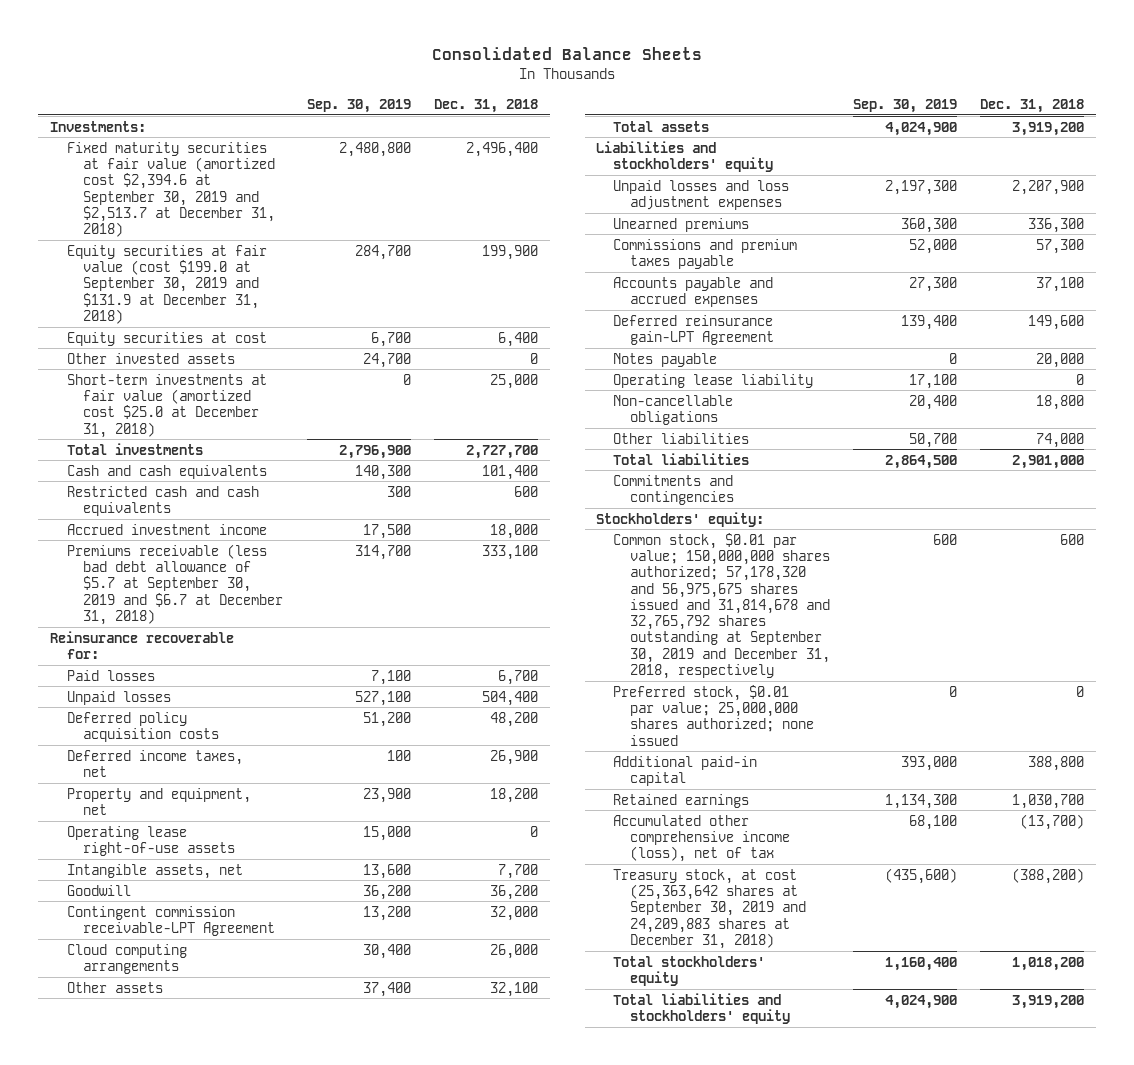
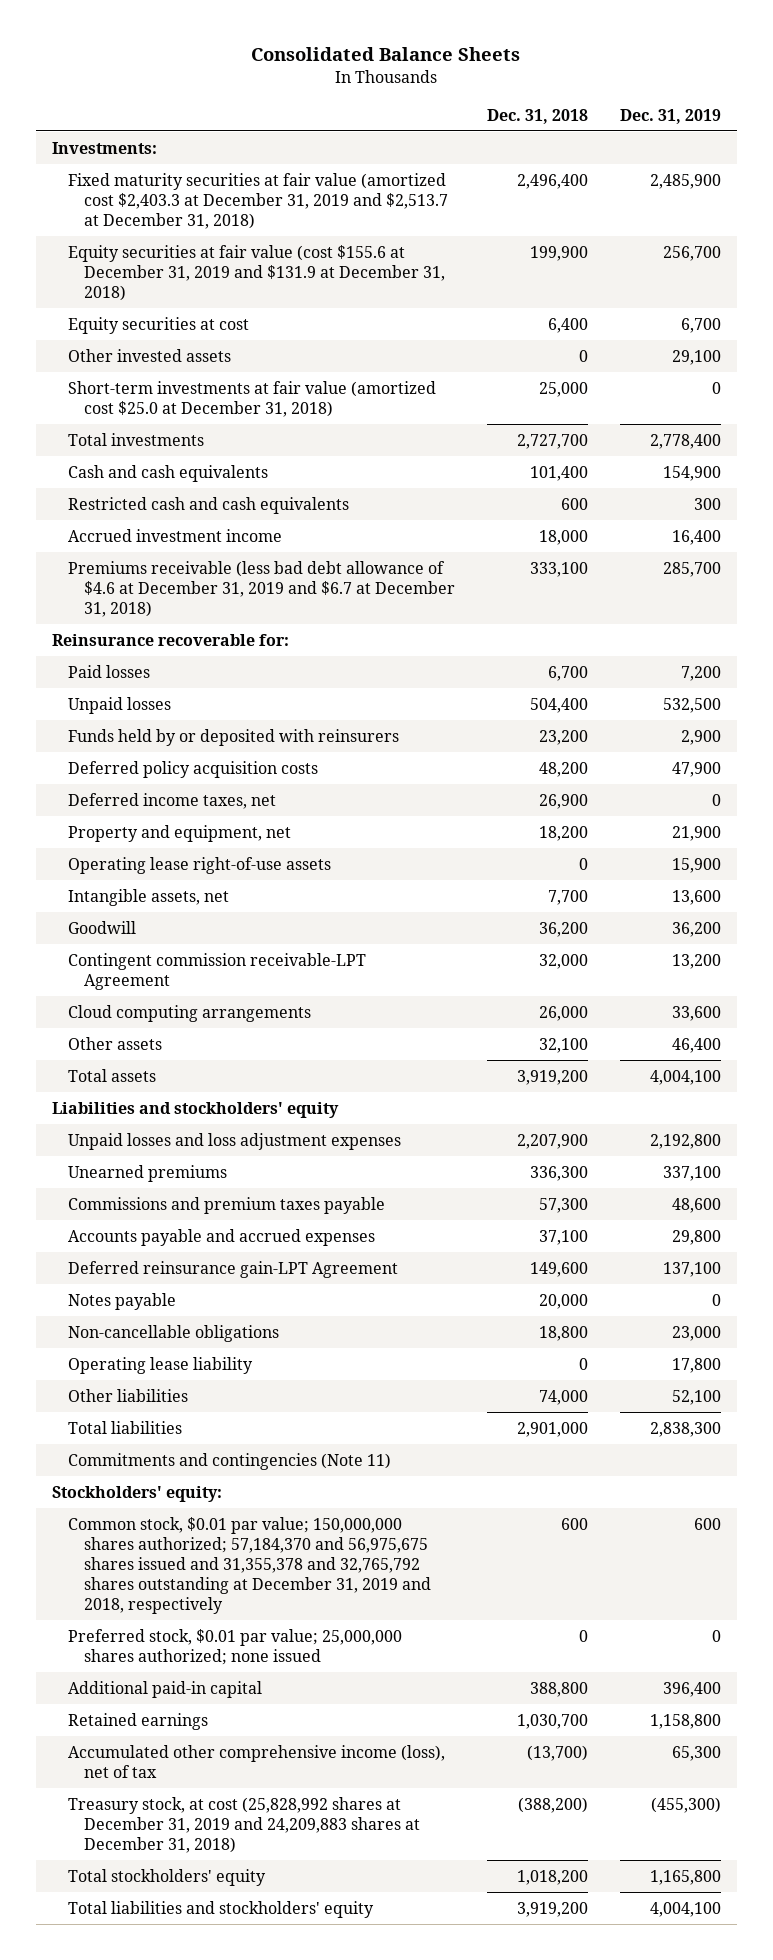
[306,98,411,113] Sep. 30, 2019 -> none
none -> [619,108,721,124] Dec. 31, 2019
[66,141,276,238] Fixed maturity securities at fair value (amortized cost $2,394.6 at September 30, 2019 and $2,513.7 at December 31, 2018) -> [67,172,448,229] Fixed maturity securities at fair value (amortized cost $2,403.3 at December 31, 2019 and $2,513.7 at December 31, 2018)
[66,244,267,324] Equity securities at fair value (cost $199.0 at September 30, 2019 and $131.9 at December 31, 2018) -> [67,244,445,301] Equity securities at fair value (cost $155.6 at December 31, 2019 and $131.9 at December 31, 2018)
[66,543,284,625] Premiums receivable (less bad debt allowance of $5.7 at September 30, 2019 and $6.7 at December 31, 2018) -> [67,560,455,617] Premiums receivable (less bad debt allowance of $4.6 at December 31, 2019 and $6.7 at December 31, 2018)
none -> [67,728,399,746] Funds held by or deposited with reinsurers
[613,373,814,388] Operating lease liability -> [67,1356,253,1374] Operating lease liability
[613,474,734,505] Commitments and contingencies -> [67,1452,391,1470] Commitments and contingencies (Note 11)
[613,532,830,680] Common stock, $0.01 par value; 150,000,000 shares authorized; 57,178,320 and 56,975,675 shares issued and 31,814,678 and 32,765,792 shares outstanding at September 30, 2019 and December 31, 2018, respectively -> [67,1516,431,1614] Common stock, $0.01 par value; 150,000,000 shares authorized; 57,184,370 and 56,975,675 shares issued and 31,355,378 and 32,765,792 shares outstanding at December 31, 2019 and 2018, respectively
[613,868,806,949] Treasury stock, at cost (25,363,642 shares at September 30, 2019 and 24,209,883 shares at December 31, 2018) -> [67,1796,420,1853] Treasury stock, at cost (25,828,992 shares at December 31, 2019 and 24,209,883 shares at December 31, 2018)

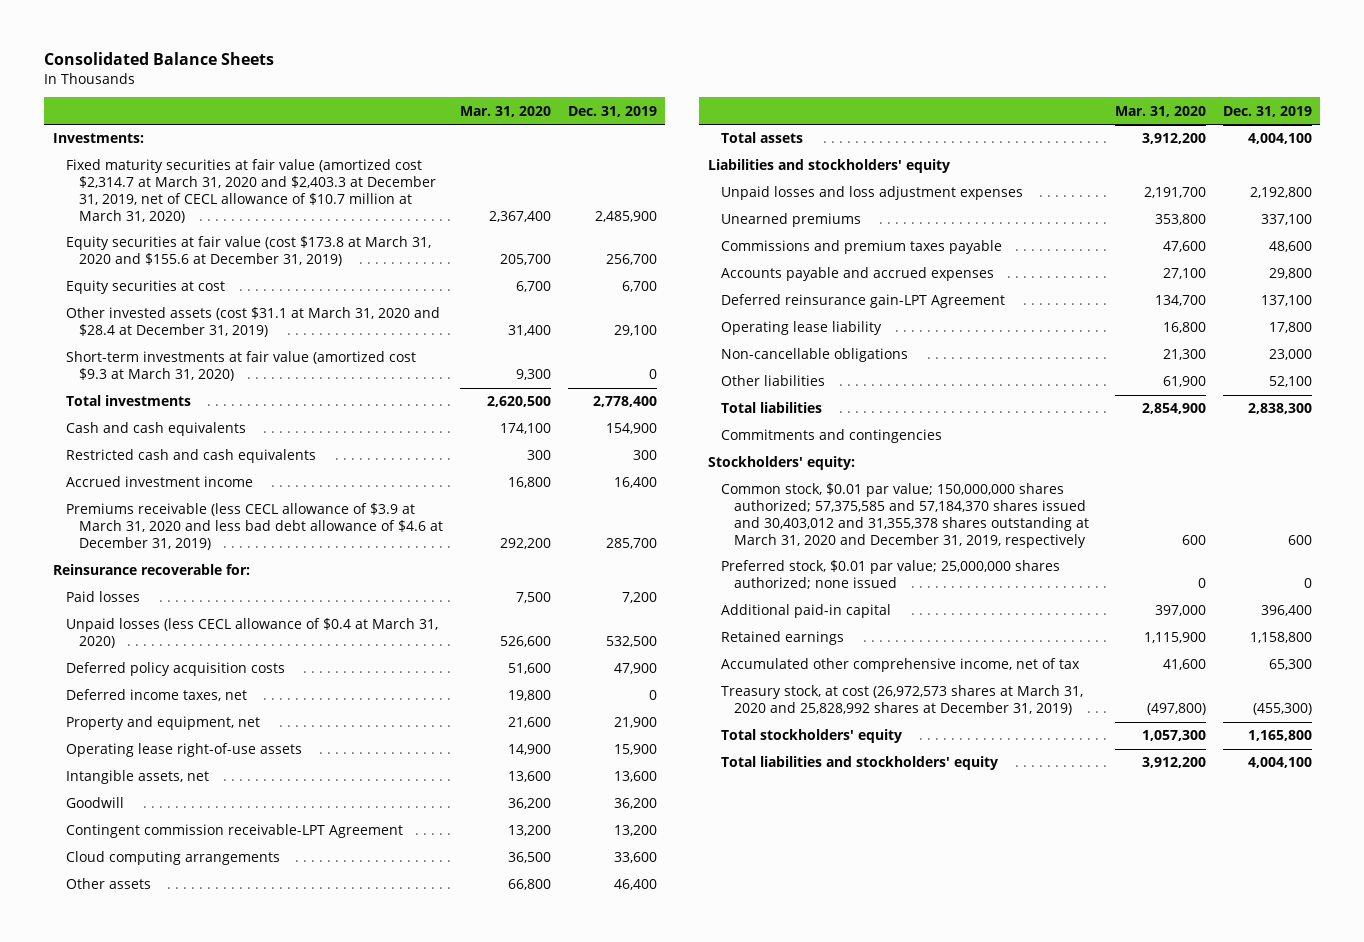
[486,108,588,124] Dec. 31, 2018 -> none
none -> [459,105,551,117] Mar. 31, 2020
[67,172,448,229] Fixed maturity securities at fair value (amortized cost $2,403.3 at December 31, 2019 and $2,513.7 at December 31, 2018) -> [65,159,437,223] Fixed maturity securities at fair value (amortized cost $2,314.7 at March 31, 2020 and $2,403.3 at December 31, 2019, net of CECL allowance of $10.7 million at March 31, 2020)
[67,244,445,301] Equity securities at fair value (cost $155.6 at December 31, 2019 and $131.9 at December 31, 2018) -> [65,236,431,267] Equity securities at fair value (cost $173.8 at March 31, 2020 and $155.6 at December 31, 2019)
[67,348,231,362] Other invested assets -> [65,307,440,338] Other invested assets (cost $31.1 at March 31, 2020 and $28.4 at December 31, 2019)
[67,380,436,417] Short-term investments at fair value (amortized cost $25.0 at December 31, 2018) -> [65,351,416,382] Short-term investments at fair value (amortized cost $9.3 at March 31, 2020)
[67,560,455,617] Premiums receivable (less bad debt allowance of $4.6 at December 31, 2019 and $6.7 at December 31, 2018) -> [65,503,444,550] Premiums receivable (less CECL allowance of $3.9 at March 31, 2020 and less bad debt allowance of $4.6 at December 31, 2019)
[67,728,399,746] Funds held by or deposited with reinsurers -> none
[67,696,171,714] Unpaid losses -> [65,618,438,649] Unpaid losses (less CECL allowance of $0.4 at March 31, 2020)
[67,1292,176,1310] Notes payable -> none
[67,1324,279,1342] Non-cancellable obligations -> [720,348,908,363] Non-cancellable obligations
[67,1452,391,1470] Commitments and contingencies (Note 11) -> [720,429,942,444] Commitments and contingencies
[67,1516,431,1614] Common stock, $0.01 par value; 150,000,000 shares authorized; 57,184,370 and 56,975,675 shares issued and 31,355,378 and 32,765,792 shares outstanding at December 31, 2019 and 2018, respectively -> [720,483,1090,548] Common stock, $0.01 par value; 150,000,000 shares authorized; 57,375,585 and 57,184,370 shares issued and 30,403,012 and 31,355,378 shares outstanding at March 31, 2020 and December 31, 2019, respectively
[67,1744,445,1778] Accumulated other comprehensive income (loss), net of tax -> [720,658,1080,673] Accumulated other comprehensive income, net of tax
[67,1796,420,1853] Treasury stock, at cost (25,828,992 shares at December 31, 2019 and 24,209,883 shares at December 31, 2018) -> [720,685,1083,716] Treasury stock, at cost (26,972,573 shares at March 31, 2020 and 25,828,992 shares at December 31, 2019)

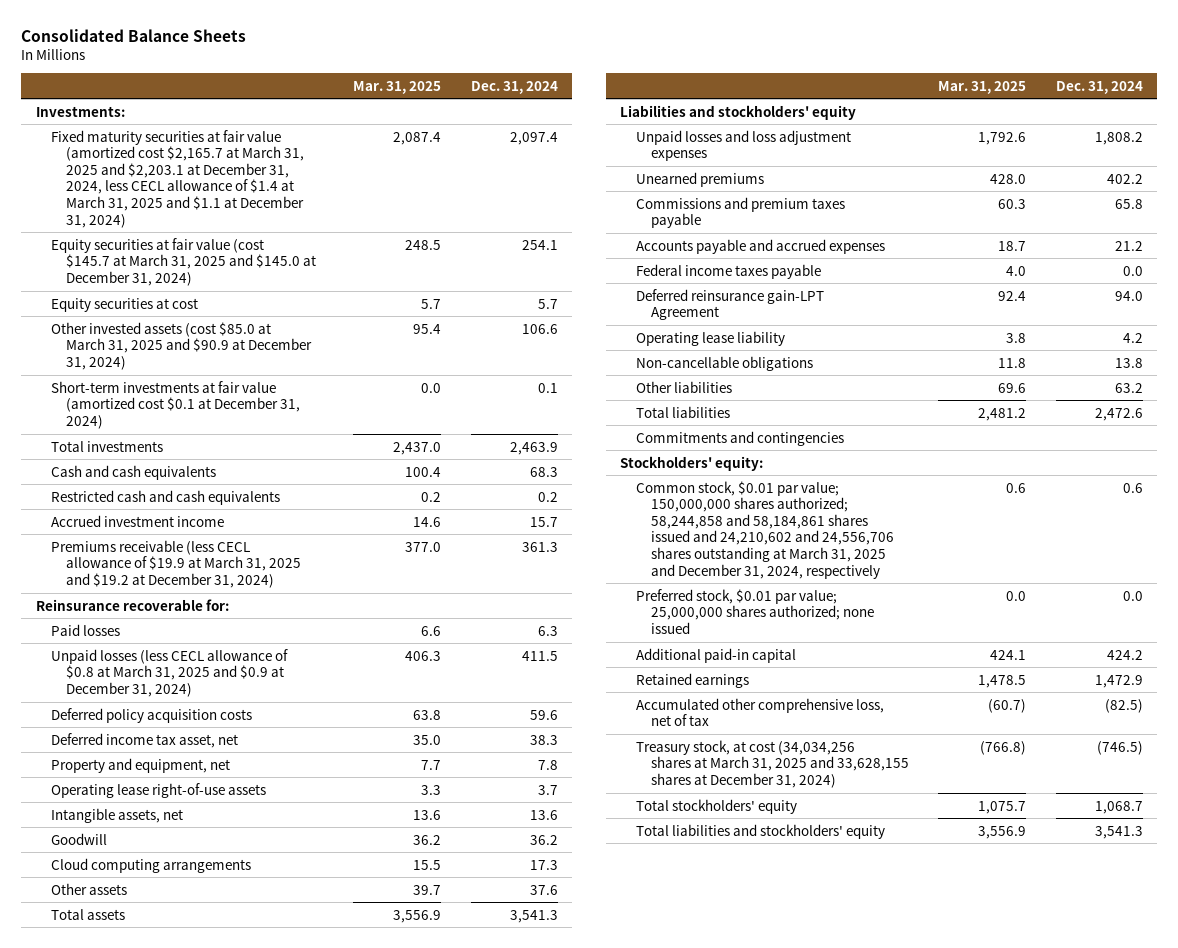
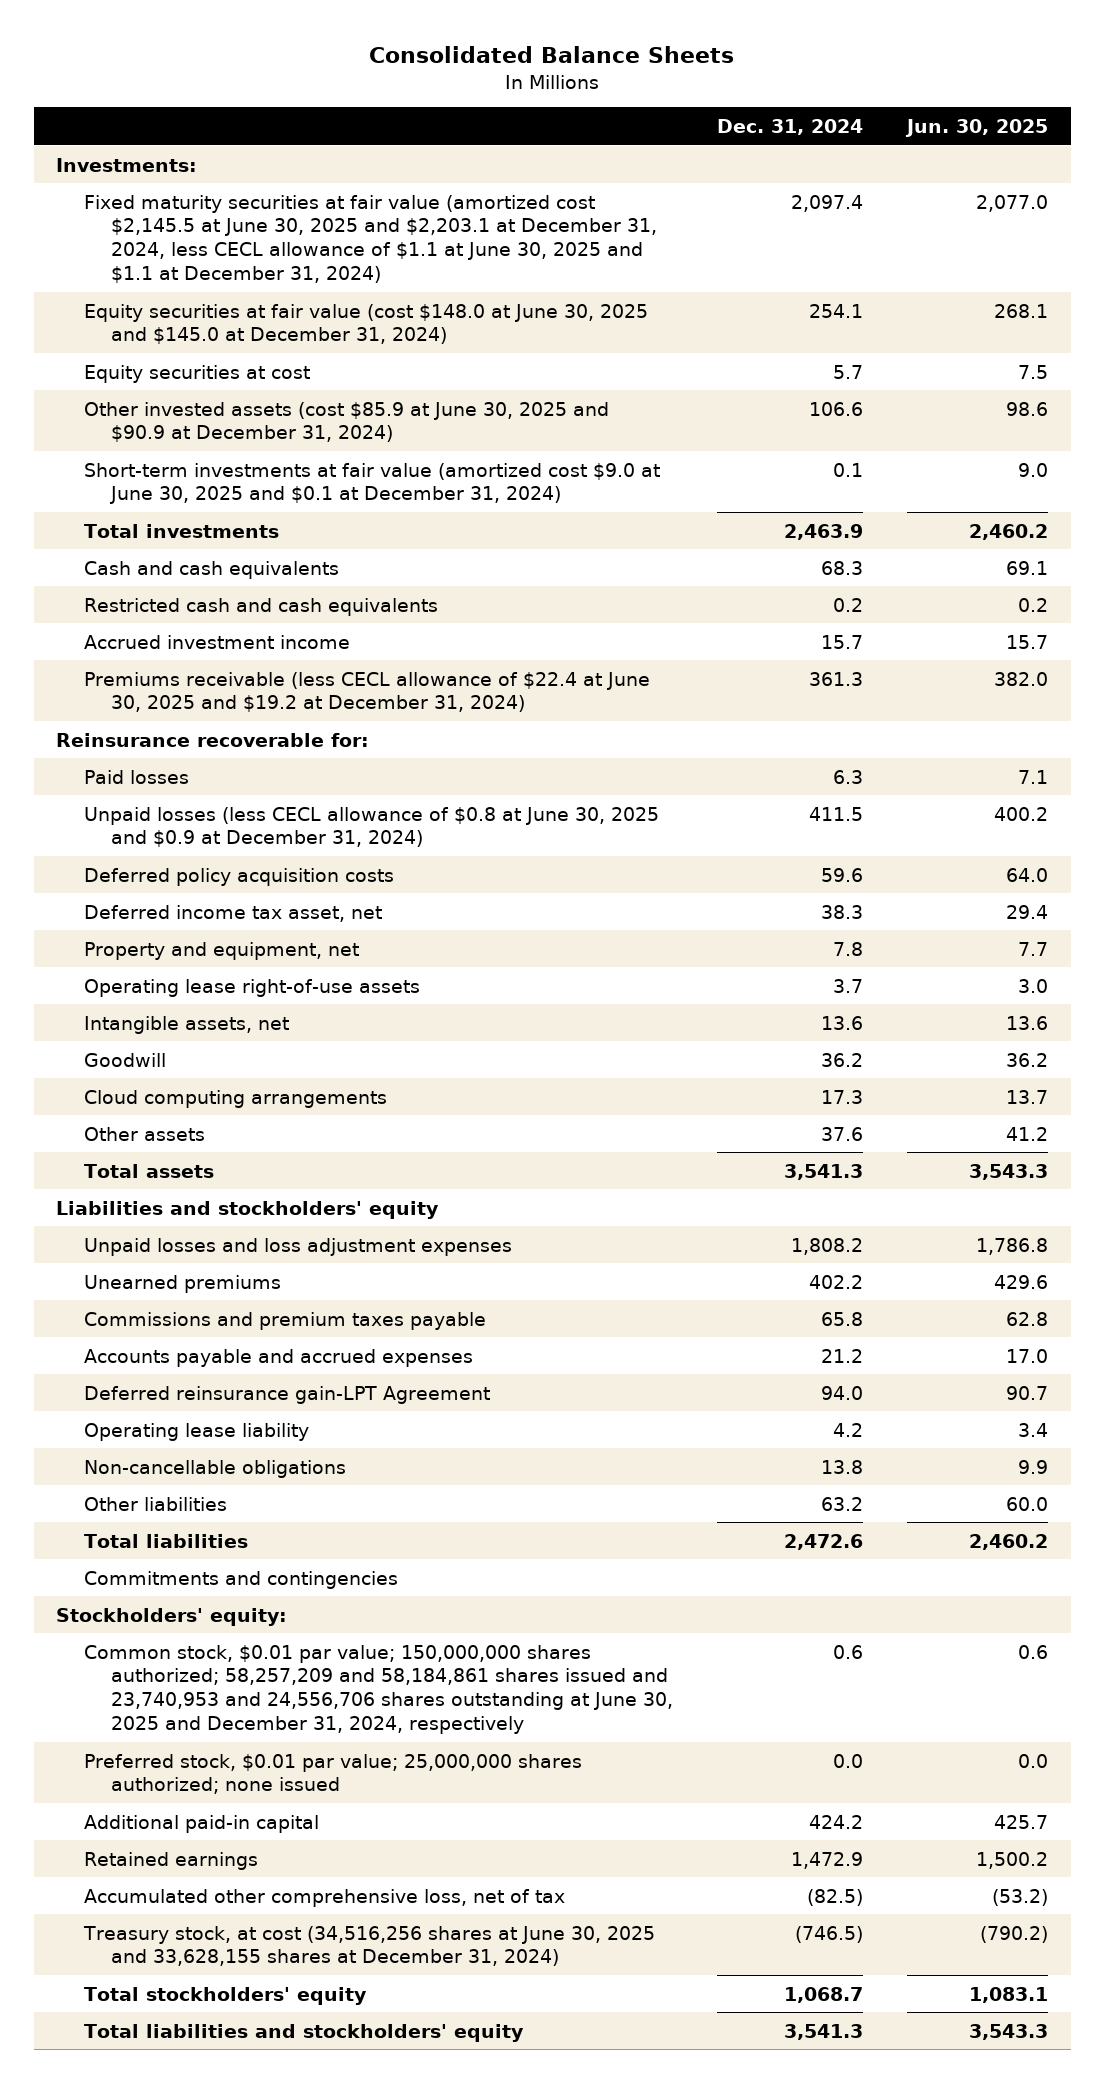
[353,80,442,94] Mar. 31, 2025 -> none
none -> [905,119,1049,138] Jun. 30, 2025
[50,129,305,228] Fixed maturity securities at fair value (amortized cost $2,165.7 at March 31, 2025 and $2,203.1 at December 31, 2024, less CECL allowance of $1.4 at March 31, 2025 and $1.1 at December 31, 2024) -> [83,194,657,283] Fixed maturity securities at fair value (amortized cost $2,145.5 at June 30, 2025 and $2,203.1 at December 31, 2024, less CECL allowance of $1.1 at June 30, 2025 and $1.1 at December 31, 2024)
[50,237,317,286] Equity securities at fair value (cost $145.7 at March 31, 2025 and $145.0 at December 31, 2024) -> [83,303,648,345] Equity securities at fair value (cost $148.0 at June 30, 2025 and $145.0 at December 31, 2024)
[50,321,313,370] Other invested assets (cost $85.0 at March 31, 2025 and $90.9 at December 31, 2024) -> [83,401,609,443] Other invested assets (cost $85.9 at June 30, 2025 and $90.9 at December 31, 2024)
[50,380,301,429] Short-term investments at fair value (amortized cost $0.1 at December 31, 2024) -> [83,462,660,505] Short-term investments at fair value (amortized cost $9.0 at June 30, 2025 and $0.1 at December 31, 2024)
[50,539,302,588] Premiums receivable (less CECL allowance of $19.9 at March 31, 2025 and $19.2 at December 31, 2024) -> [83,671,650,713] Premiums receivable (less CECL allowance of $22.4 at June 30, 2025 and $19.2 at December 31, 2024)
[50,648,288,697] Unpaid losses (less CECL allowance of $0.8 at March 31, 2025 and $0.9 at December 31, 2024) -> [83,806,659,848] Unpaid losses (less CECL allowance of $0.8 at June 30, 2025 and $0.9 at December 31, 2024)
[635,263,821,279] Federal income taxes payable -> none
[635,480,894,579] Common stock, $0.01 par value; 150,000,000 shares authorized; 58,244,858 and 58,184,861 shares issued and 24,210,602 and 24,556,706 shares outstanding at March 31, 2025 and December 31, 2024, respectively -> [83,1644,673,1734] Common stock, $0.01 par value; 150,000,000 shares authorized; 58,257,209 and 58,184,861 shares issued and 23,740,953 and 24,556,706 shares outstanding at June 30, 2025 and December 31, 2024, respectively
[635,739,909,788] Treasury stock, at cost (34,034,256 shares at March 31, 2025 and 33,628,155 shares at December 31, 2024) -> [82,1925,655,1967] Treasury stock, at cost (34,516,256 shares at June 30, 2025 and 33,628,155 shares at December 31, 2024)

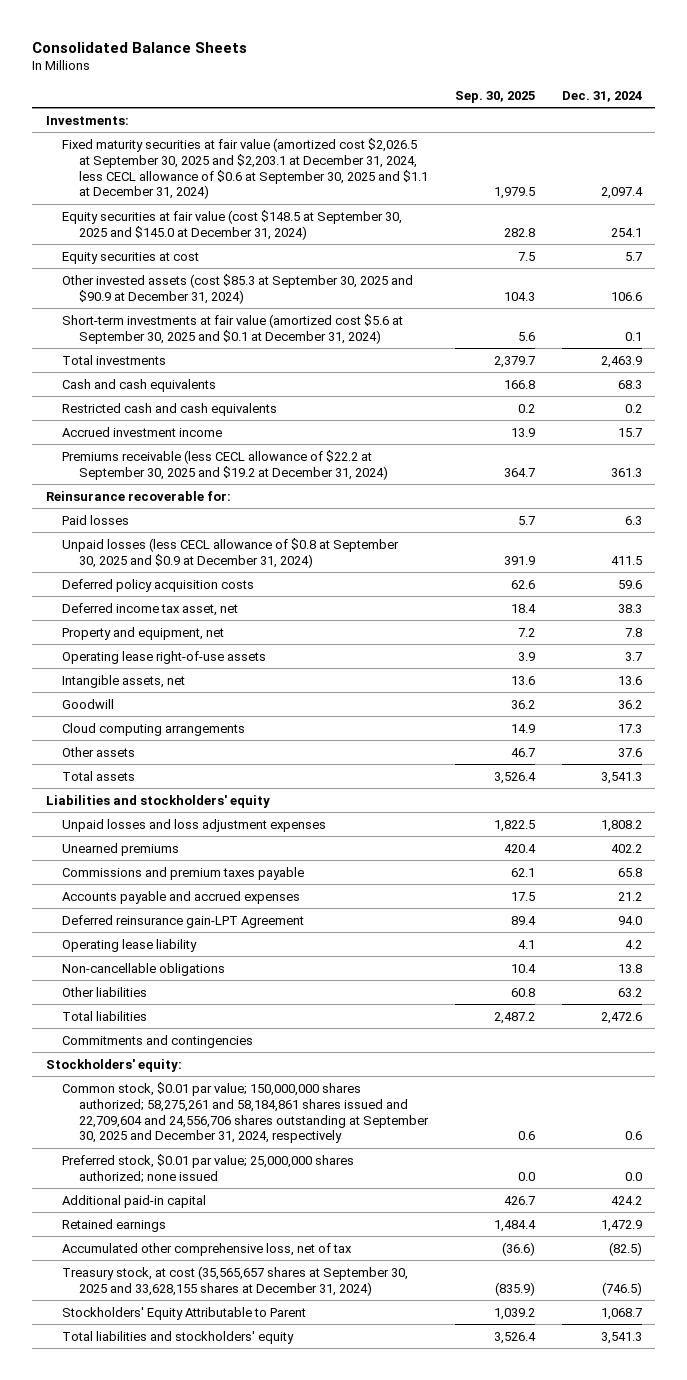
[905,119,1049,138] Jun. 30, 2025 -> none
none -> [454,90,535,103] Sep. 30, 2025
[83,194,657,283] Fixed maturity securities at fair value (amortized cost $2,145.5 at June 30, 2025 and $2,203.1 at December 31, 2024, less CECL allowance of $1.1 at June 30, 2025 and $1.1 at December 31, 2024) -> [62,137,428,200] Fixed maturity securities at fair value (amortized cost $2,026.5 at September 30, 2025 and $2,203.1 at December 31, 2024, less CECL allowance of $0.6 at September 30, 2025 and $1.1 at December 31, 2024)
[83,303,648,345] Equity securities at fair value (cost $148.0 at June 30, 2025 and $145.0 at December 31, 2024) -> [62,209,403,240] Equity securities at fair value (cost $148.5 at September 30, 2025 and $145.0 at December 31, 2024)
[83,401,609,443] Other invested assets (cost $85.9 at June 30, 2025 and $90.9 at December 31, 2024) -> [62,273,414,304] Other invested assets (cost $85.3 at September 30, 2025 and $90.9 at December 31, 2024)
[83,462,660,505] Short-term investments at fair value (amortized cost $9.0 at June 30, 2025 and $0.1 at December 31, 2024) -> [62,313,404,344] Short-term investments at fair value (amortized cost $5.6 at September 30, 2025 and $0.1 at December 31, 2024)
[83,671,650,713] Premiums receivable (less CECL allowance of $22.4 at June 30, 2025 and $19.2 at December 31, 2024) -> [62,449,388,480] Premiums receivable (less CECL allowance of $22.2 at September 30, 2025 and $19.2 at December 31, 2024)
[83,806,659,848] Unpaid losses (less CECL allowance of $0.8 at June 30, 2025 and $0.9 at December 31, 2024) -> [62,537,400,568] Unpaid losses (less CECL allowance of $0.8 at September 30, 2025 and $0.9 at December 31, 2024)
[83,1644,673,1734] Common stock, $0.01 par value; 150,000,000 shares authorized; 58,257,209 and 58,184,861 shares issued and 23,740,953 and 24,556,706 shares outstanding at June 30, 2025 and December 31, 2024, respectively -> [62,1081,429,1144] Common stock, $0.01 par value; 150,000,000 shares authorized; 58,275,261 and 58,184,861 shares issued and 22,709,604 and 24,556,706 shares outstanding at September 30, 2025 and December 31, 2024, respectively
[82,1925,655,1967] Treasury stock, at cost (34,516,256 shares at June 30, 2025 and 33,628,155 shares at December 31, 2024) -> [62,1265,409,1296] Treasury stock, at cost (35,565,657 shares at September 30, 2025 and 33,628,155 shares at December 31, 2024)
[83,1986,367,2005] Total stockholders' equity -> [62,1306,307,1320] Stockholders' Equity Attributable to Parent

